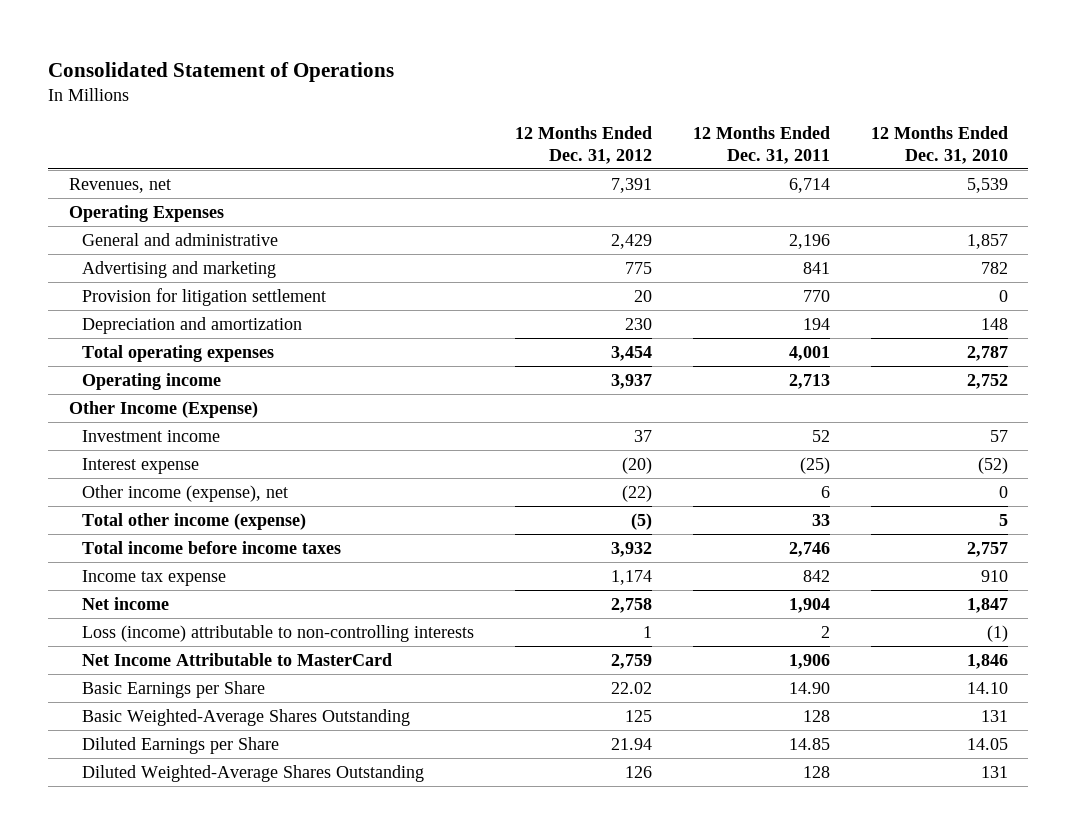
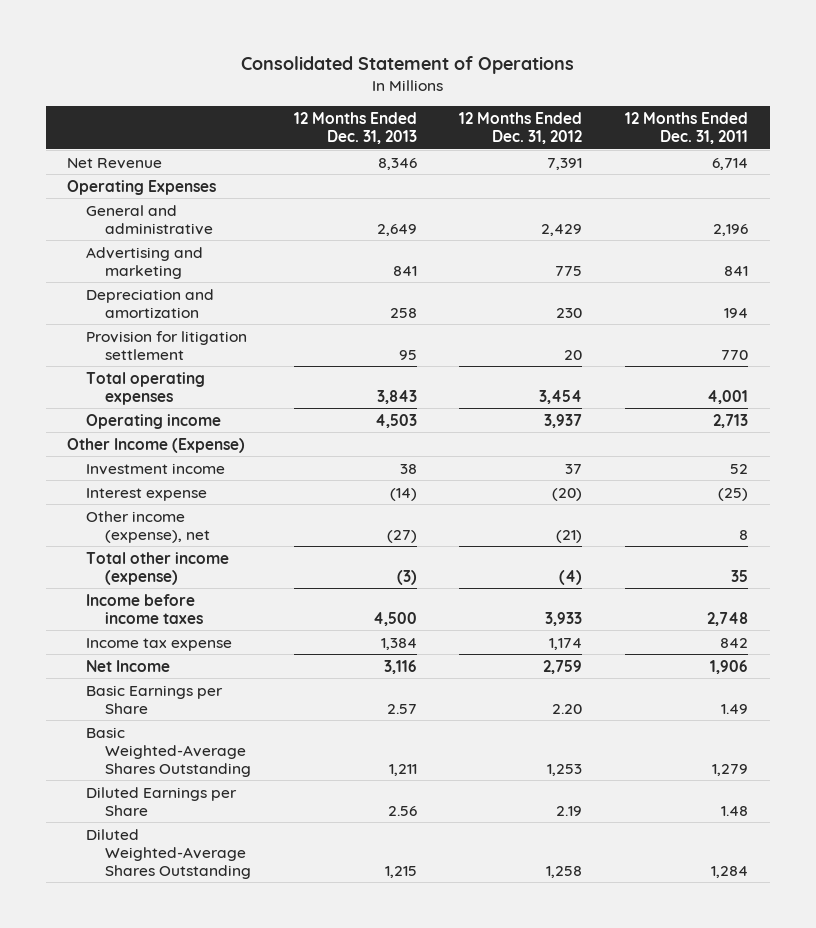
[870,126,1008,164] 12 Months Ended Dec. 31, 2010 -> none
none -> [293,112,417,145] 12 Months Ended Dec. 31, 2013
[68,177,171,193] Revenues, net -> [67,157,163,169] Net Revenue
[82,287,327,306] Provision for litigation settlement -> [86,330,248,360] Provision for litigation settlement
[622,484,653,502] (22) -> [556,529,583,543] (21)
[821,485,831,498] 6 -> [739,529,749,540] 8
[631,512,653,530] (5) -> [559,569,583,585] (4)
[812,513,831,526] 33 -> [731,569,749,582] 35
[82,540,342,554] Total income before income taxes -> [86,593,203,624] Income before income taxes
[611,541,653,557] 3,932 -> [545,611,583,626] 3,933
[789,541,831,557] 2,746 -> [707,611,749,626] 2,748
[82,596,170,610] Net income -> none
[82,624,475,642] Loss (income) attributable to non-controlling interests -> none
[82,652,393,666] Net Income Attributable to MasterCard -> [86,659,171,672] Net Income
[611,681,653,694] 22.02 -> [552,703,583,714] 2.20
[789,681,831,694] 14.90 -> [721,703,749,714] 1.49
[625,709,653,722] 125 -> [547,763,583,776] 1,253
[803,709,831,722] 128 -> [712,763,749,776] 1,279
[611,737,653,750] 21.94 -> [556,805,583,816] 2.19
[789,737,831,750] 14.85 -> [721,805,749,816] 1.48
[625,765,653,778] 126 -> [546,865,583,878] 1,258
[803,765,831,778] 128 -> [711,865,749,878] 1,284

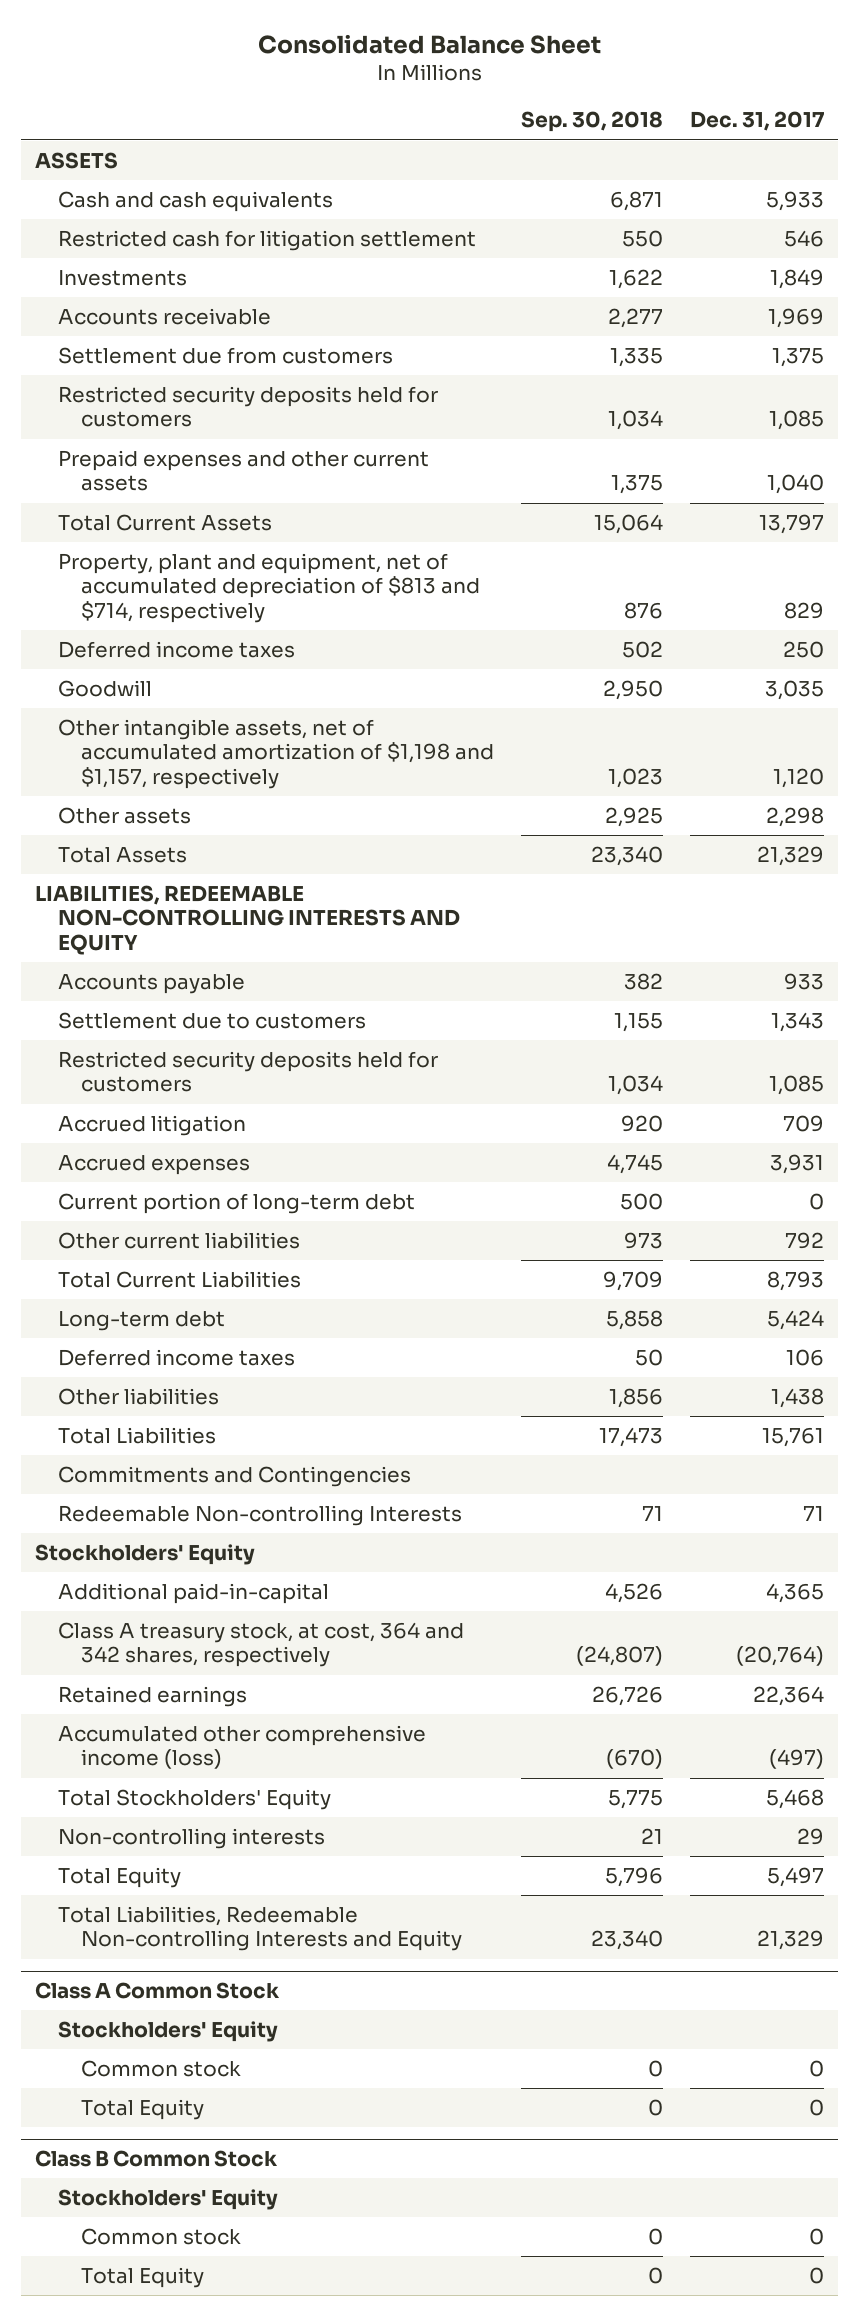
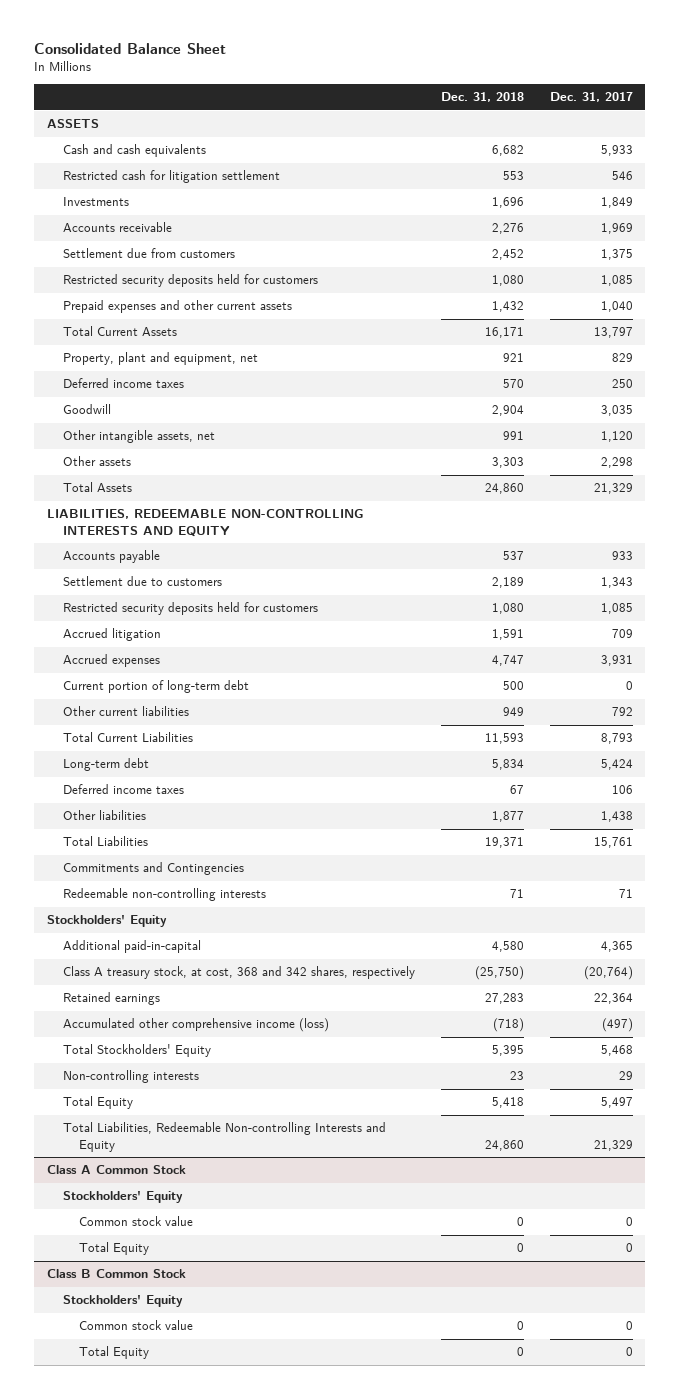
[521,111,664,133] Sep. 30, 2018 -> none
none -> [440,92,524,103] Dec. 31, 2018
[58,553,481,623] Property, plant and equipment, net of accumulated depreciation of $813 and $714, respectively -> [63,352,259,366] Property, plant and equipment, net
[58,719,495,789] Other intangible assets, net of accumulated amortization of $1,198 and $1,157, respectively -> [63,430,216,444] Other intangible assets, net
[58,1505,463,1527] Redeemable Non-controlling Interests -> [63,888,267,902] Redeemable non-controlling interests
[58,1622,465,1668] Class A treasury stock, at cost, 364 and 342 shares, respectively -> [63,966,416,980] Class A treasury stock, at cost, 368 and 342 shares, respectively
[81,2060,242,2078] Common stock -> [79,1216,194,1227] Common stock value
[81,2228,242,2246] Common stock -> [79,1320,194,1331] Common stock value

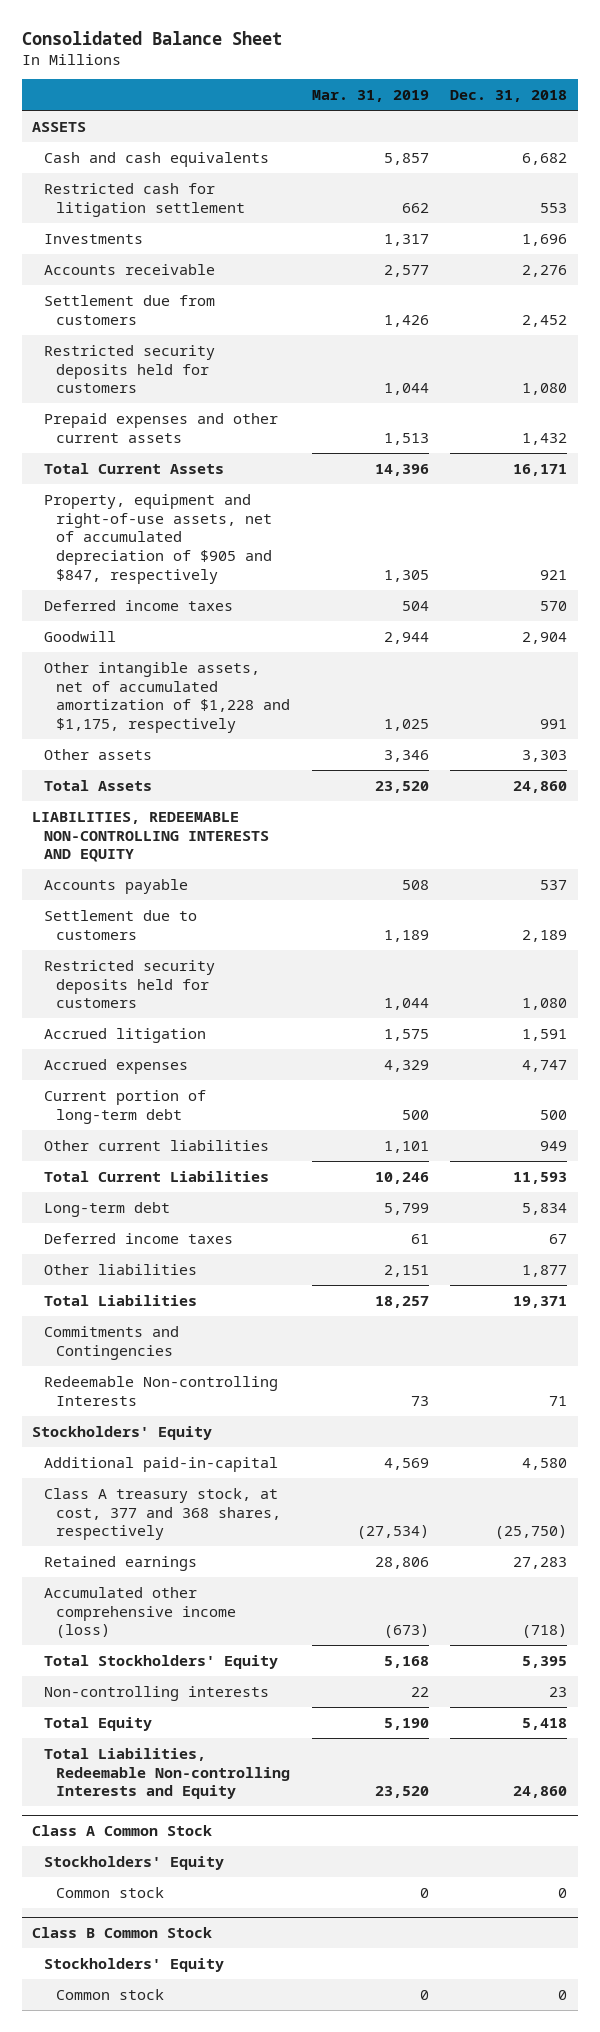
[549,92,633,103] Dec. 31, 2017 -> none
none -> [311,90,429,103] Mar. 31, 2019
[63,352,259,366] Property, plant and equipment, net -> [44,493,273,585] Property, equipment and right-of-use assets, net of accumulated depreciation of $905 and $847, respectively
[63,430,216,444] Other intangible assets, net -> [44,661,291,734] Other intangible assets, net of accumulated amortization of $1,228 and $1,175, respectively
[63,888,267,902] Redeemable non-controlling interests -> [44,1375,279,1406] Redeemable Non-controlling Interests
[63,966,416,980] Class A treasury stock, at cost, 368 and 342 shares, respectively -> [44,1487,282,1541] Class A treasury stock, at cost, 377 and 368 shares, respectively
[79,1242,150,1256] Total Equity -> none
[79,1216,194,1227] Common stock value -> [56,1886,165,1898] Common stock
[79,1346,150,1360] Total Equity -> none
[79,1320,194,1331] Common stock value -> [56,1988,165,2000] Common stock

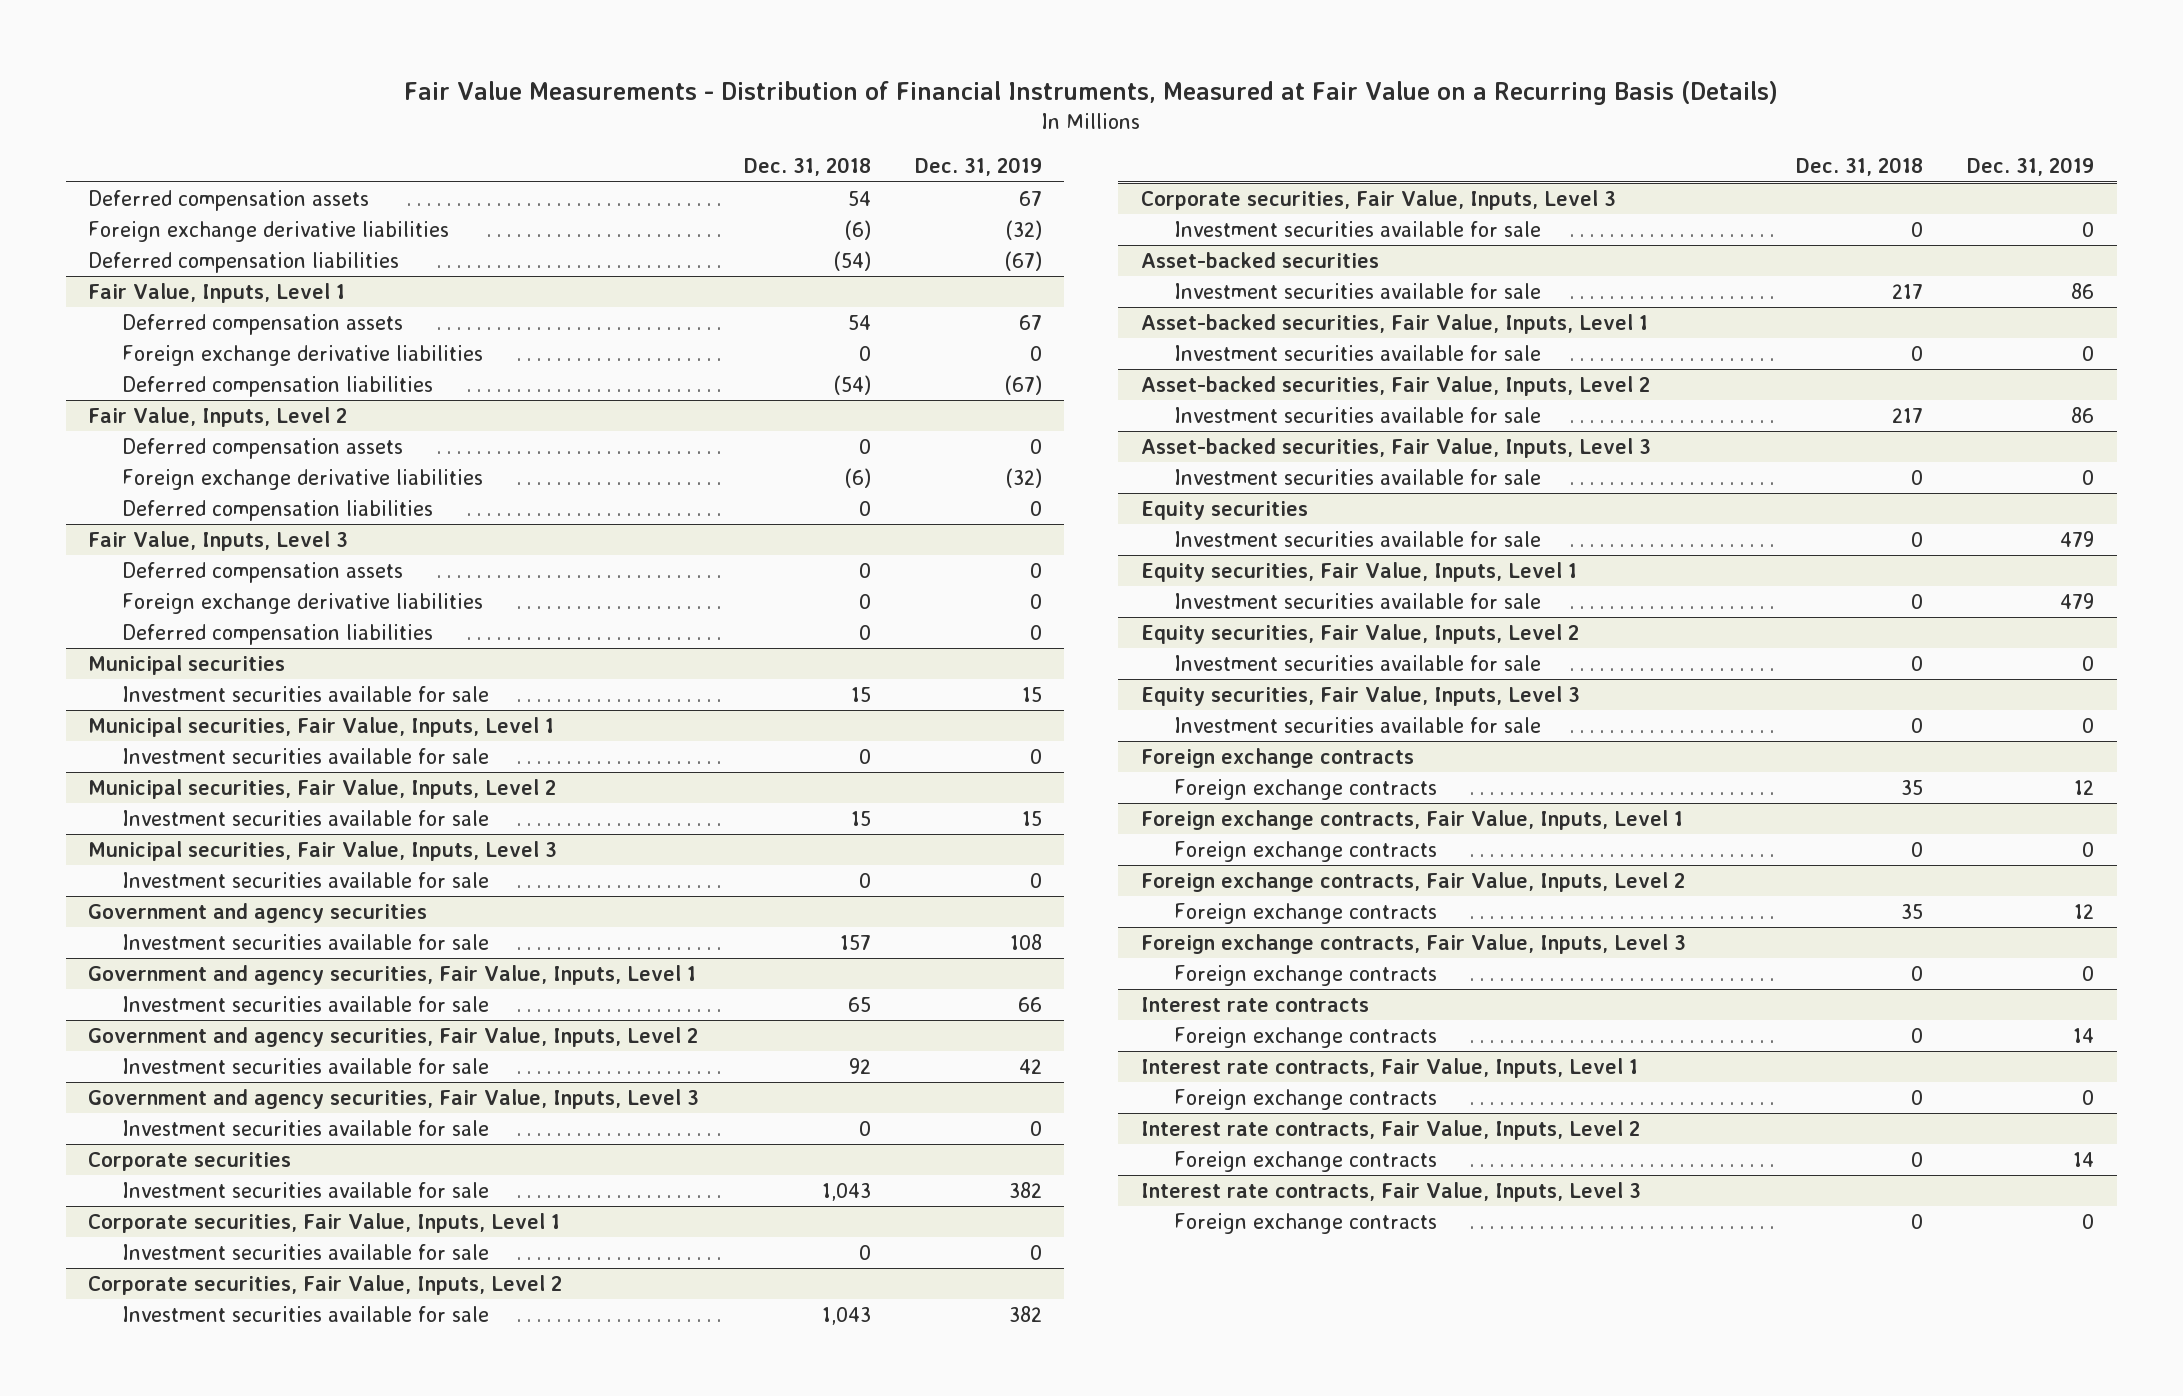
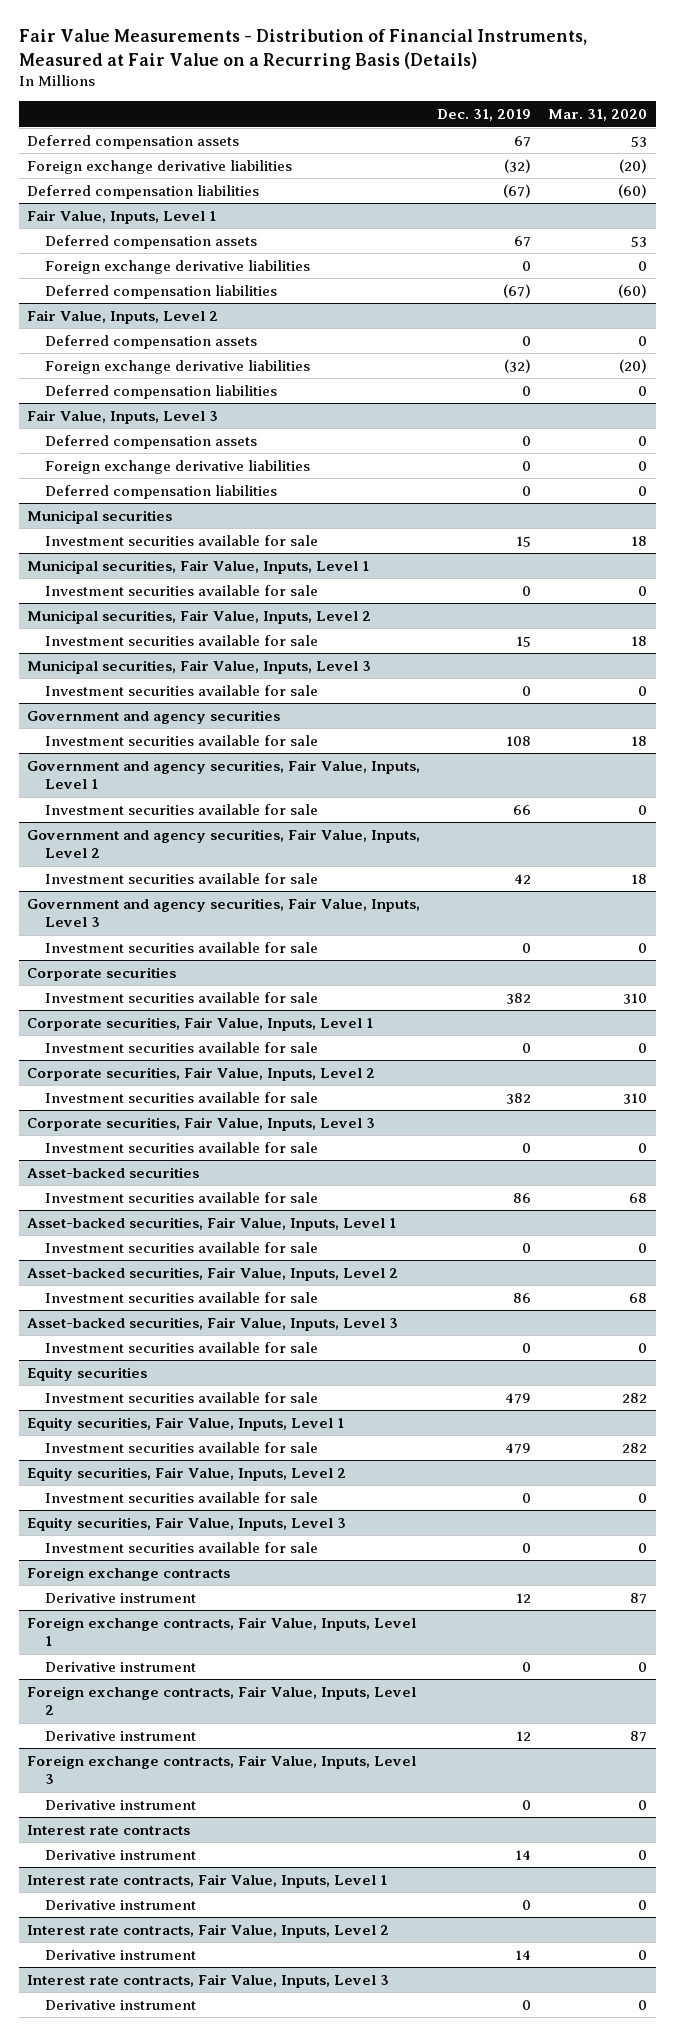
[743,157,871,177] Dec. 31, 2018 -> none
none -> [548,109,648,122] Mar. 31, 2020
[1174,779,1438,801] Foreign exchange contracts -> [44,1592,196,1603] Derivative instrument
[1174,841,1438,863] Foreign exchange contracts -> [44,1661,196,1672] Derivative instrument
[1174,903,1438,925] Foreign exchange contracts -> [44,1730,196,1741] Derivative instrument
[1174,965,1438,987] Foreign exchange contracts -> [44,1799,196,1810] Derivative instrument
[1174,1027,1438,1049] Foreign exchange contracts -> [44,1849,196,1860] Derivative instrument
[1174,1089,1438,1111] Foreign exchange contracts -> [44,1899,196,1910] Derivative instrument
[1174,1151,1438,1173] Foreign exchange contracts -> [44,1949,196,1960] Derivative instrument
[1174,1213,1438,1235] Foreign exchange contracts -> [44,1999,196,2010] Derivative instrument

